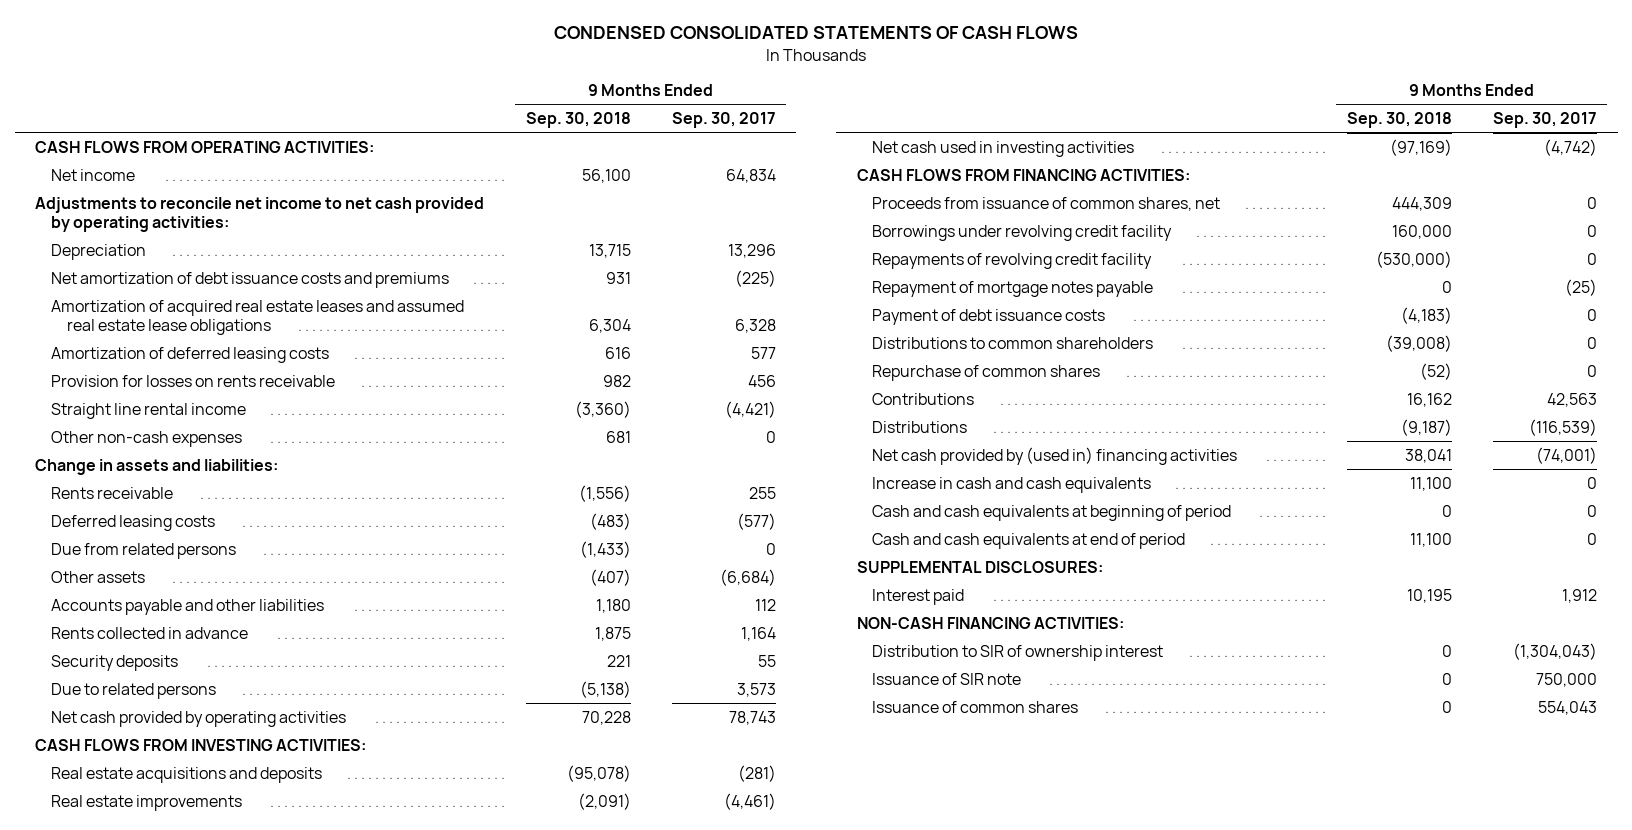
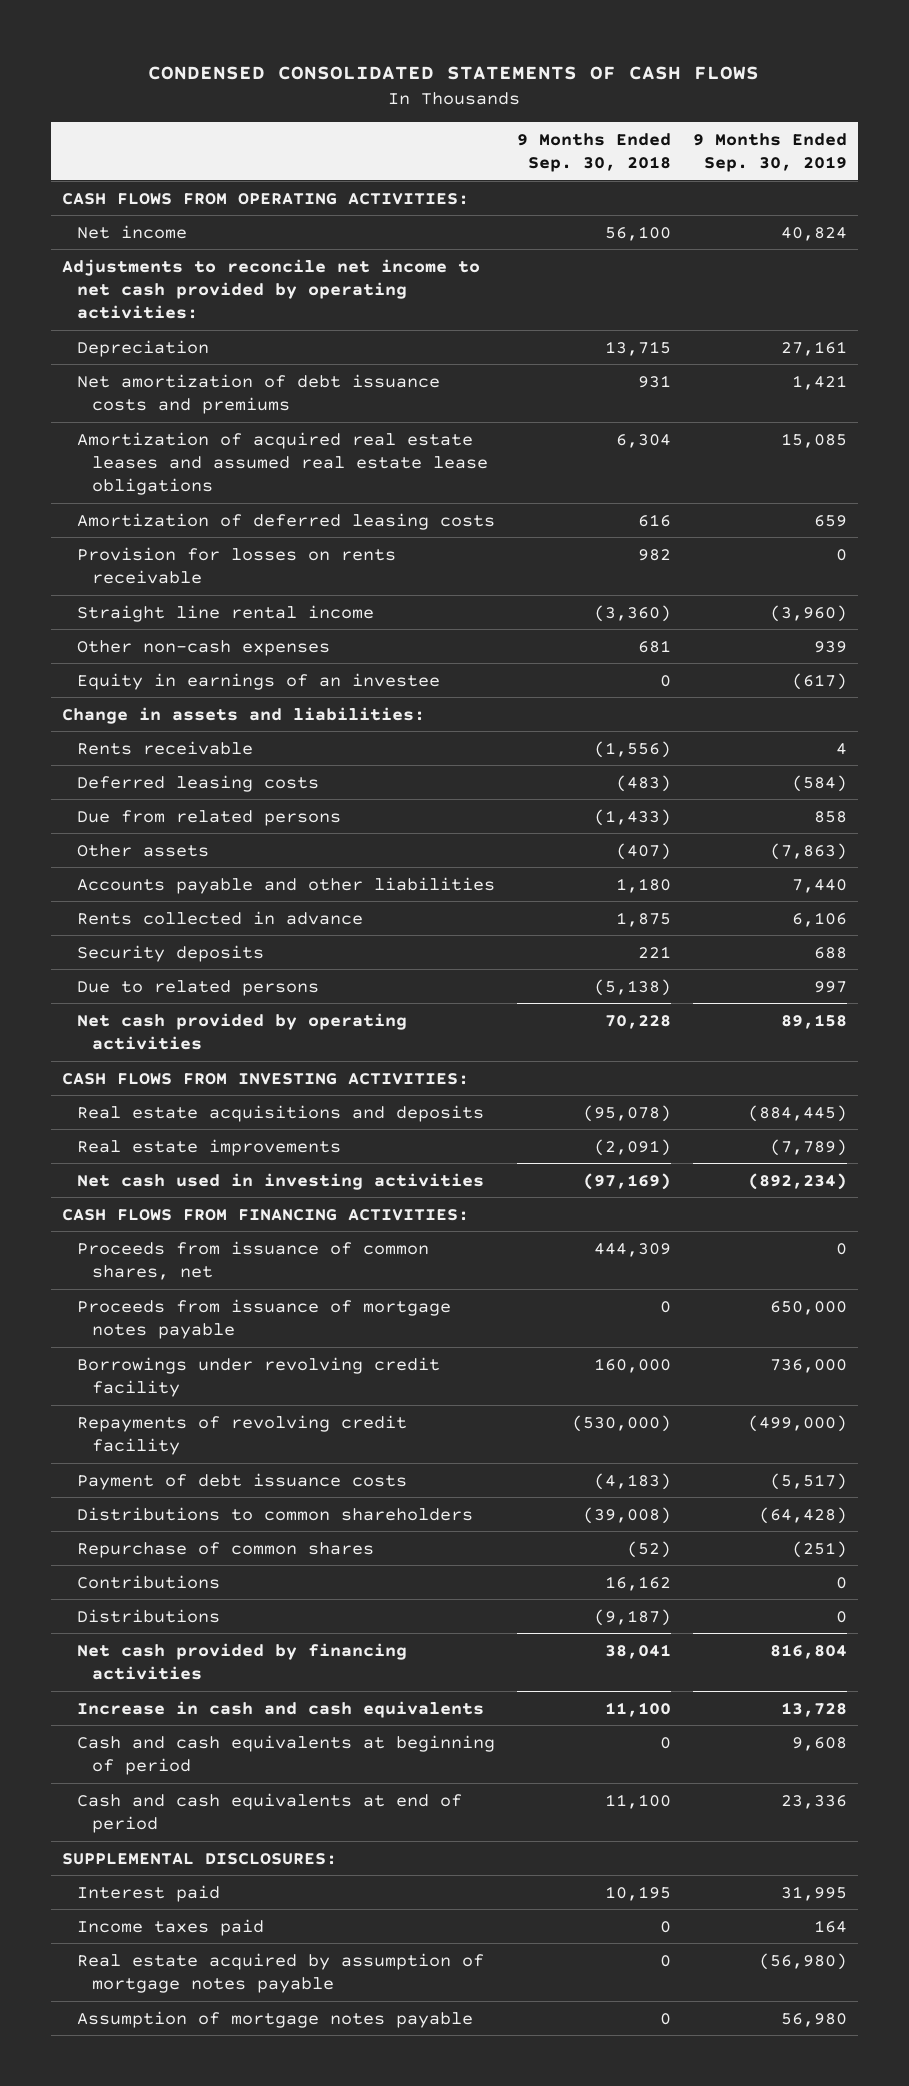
[671,111,776,128] Sep. 30, 2017 -> none
none -> [693,132,848,173] 9 Months Ended Sep. 30, 2019
none -> [76,672,440,690] Equity in earnings of an investee
none -> [76,1298,451,1339] Proceeds from issuance of mortgage notes payable
[872,280,1154,297] Repayment of mortgage notes payable -> none
[872,446,1238,465] Net cash provided by (used in) financing activities -> [76,1642,407,1680] Net cash provided by financing activities
[856,616,1124,629] NON-CASH FINANCING ACTIVITIES: -> none
[872,644,1164,661] Distribution to SIR of ownership interest -> none
[872,672,1022,685] Issuance of SIR note -> none
[872,700,1079,713] Issuance of common shares -> none
none -> [76,1918,264,1936] Income taxes paid
none -> [76,1952,484,1993] Real estate acquired by assumption of mortgage notes payable
none -> [76,2010,473,2028] Assumption of mortgage notes payable

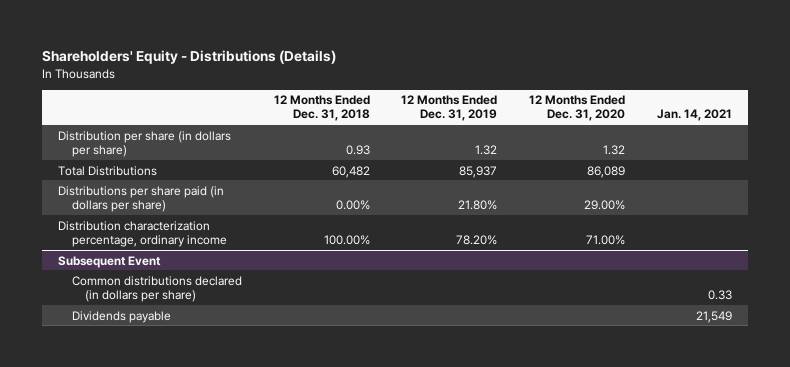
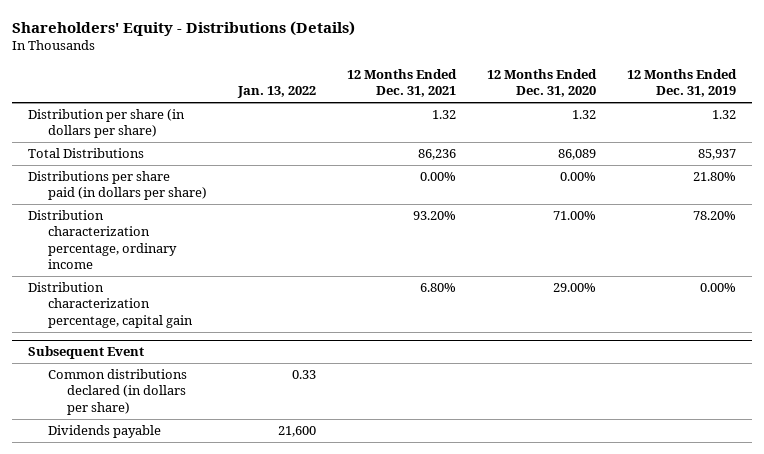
[273,95,370,122] 12 Months Ended Dec. 31, 2018 -> none
[656,109,732,122] Jan. 14, 2021 -> none
none -> [236,86,316,99] Jan. 13, 2022
none -> [347,69,458,98] 12 Months Ended Dec. 31, 2021
[584,199,626,210] 29.00% -> [560,172,597,182] 0.00%
none -> [28,282,193,328] Distribution characterization percentage, capital gain

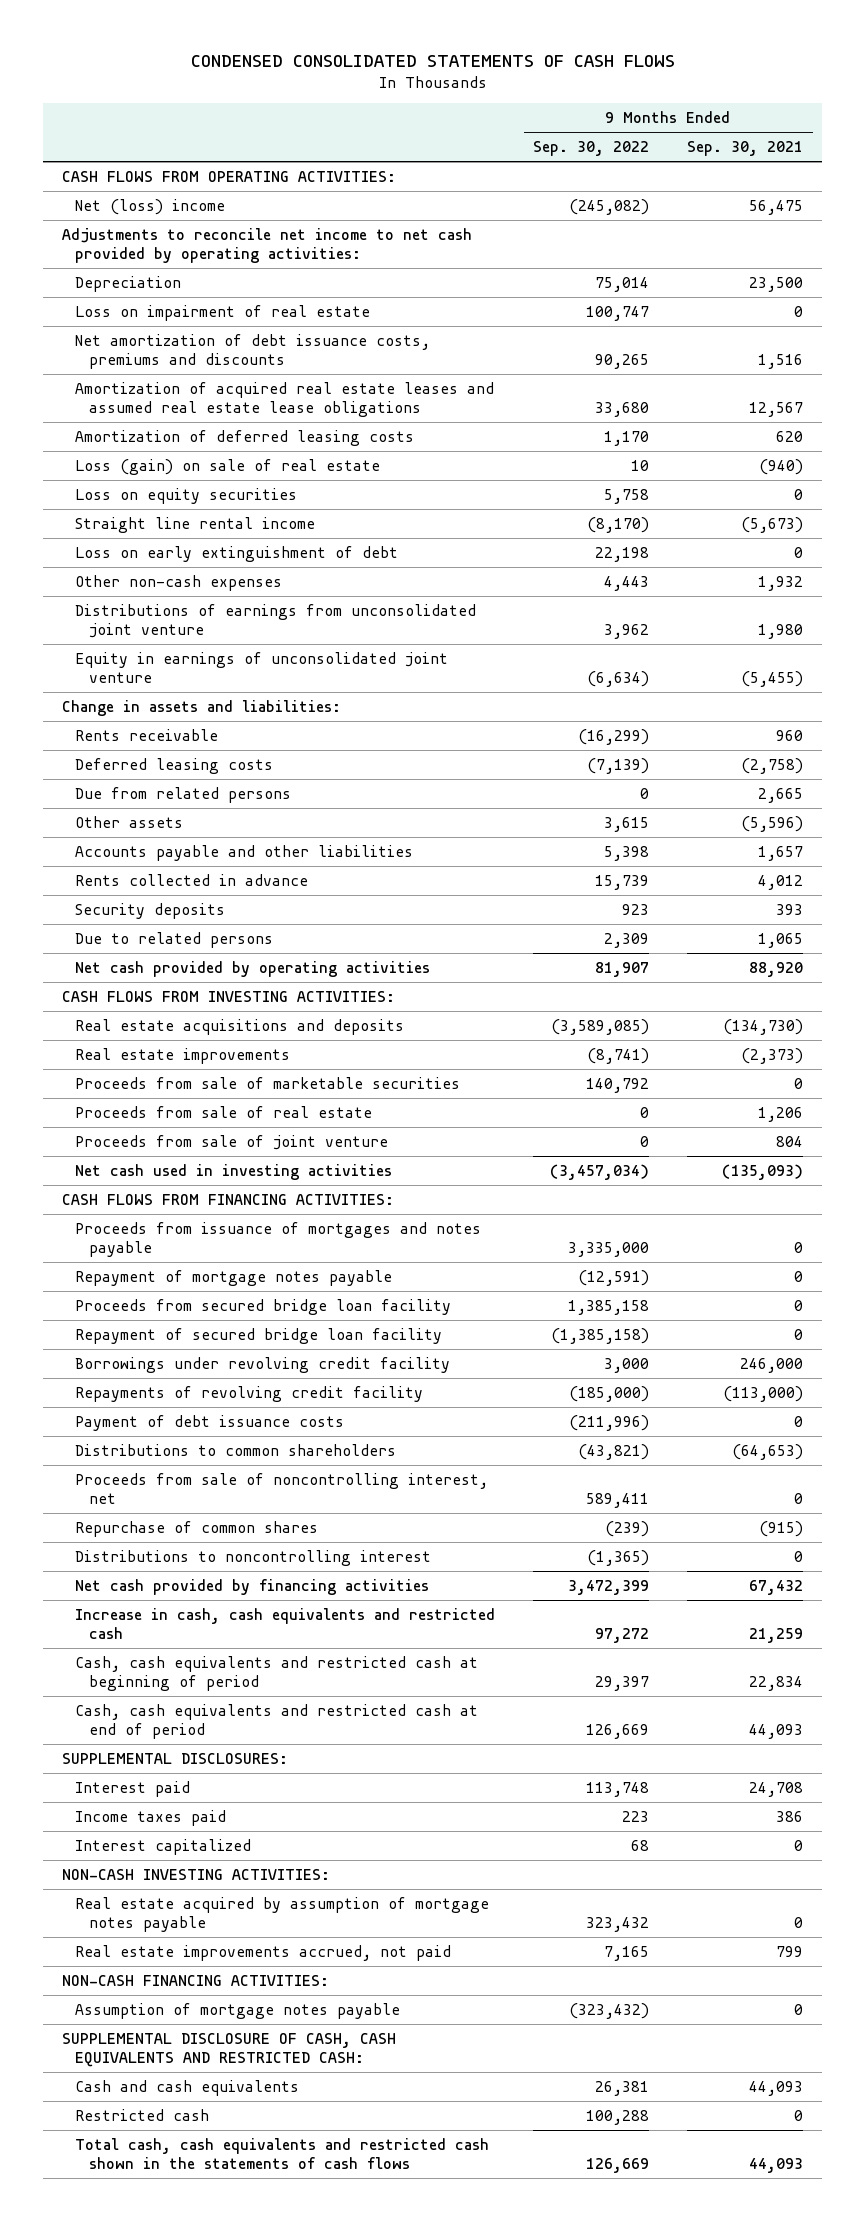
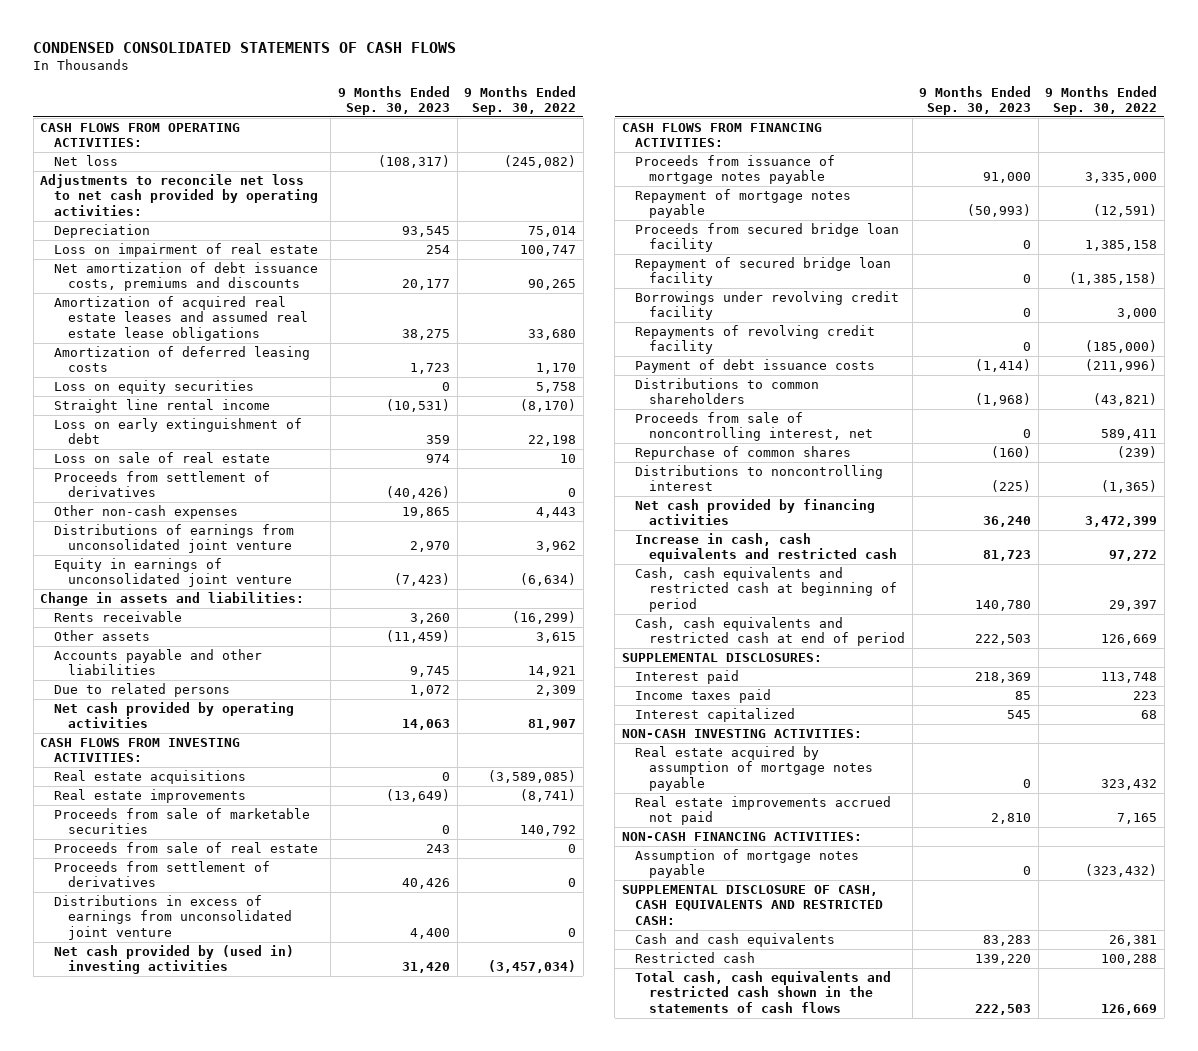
[687,141,804,157] Sep. 30, 2021 -> none
none -> [337,85,450,115] 9 Months Ended Sep. 30, 2023
[75,198,226,215] Net (loss) income -> [54,154,119,166] Net loss
[61,227,472,263] Adjustments to reconcile net income to net cash provided by operating activities: -> [40,173,319,216] Adjustments to reconcile net loss to net cash provided by operating activities:
[75,458,381,475] Loss (gain) on sale of real estate -> none
none -> [54,451,271,463] Loss on sale of real estate
none -> [54,470,271,498] Proceeds from settlement of derivatives
[75,757,274,774] Deferred leasing costs -> none
[75,786,292,803] Due from related persons -> none
[75,873,309,886] Rents collected in advance -> none
[75,902,226,919] Security deposits -> none
[604,845,650,861] 5,398 -> [528,666,577,678] 14,921
[75,1018,405,1035] Real estate acquisitions and deposits -> [54,769,247,784] Real estate acquisitions
[75,1134,389,1150] Proceeds from sale of joint venture -> none
none -> [54,860,271,888] Proceeds from settlement of derivatives
none -> [54,894,292,940] Distributions in excess of earnings from unconsolidated joint venture
[75,1163,393,1180] Net cash used in investing activities -> [54,944,295,975] Net cash provided by (used in) investing activities
[75,1221,482,1257] Proceeds from issuance of mortgages and notes payable -> [635,154,836,185] Proceeds from issuance of mortgage notes payable
[75,1944,452,1961] Real estate improvements accrued, not paid -> [635,795,892,826] Real estate improvements accrued not paid

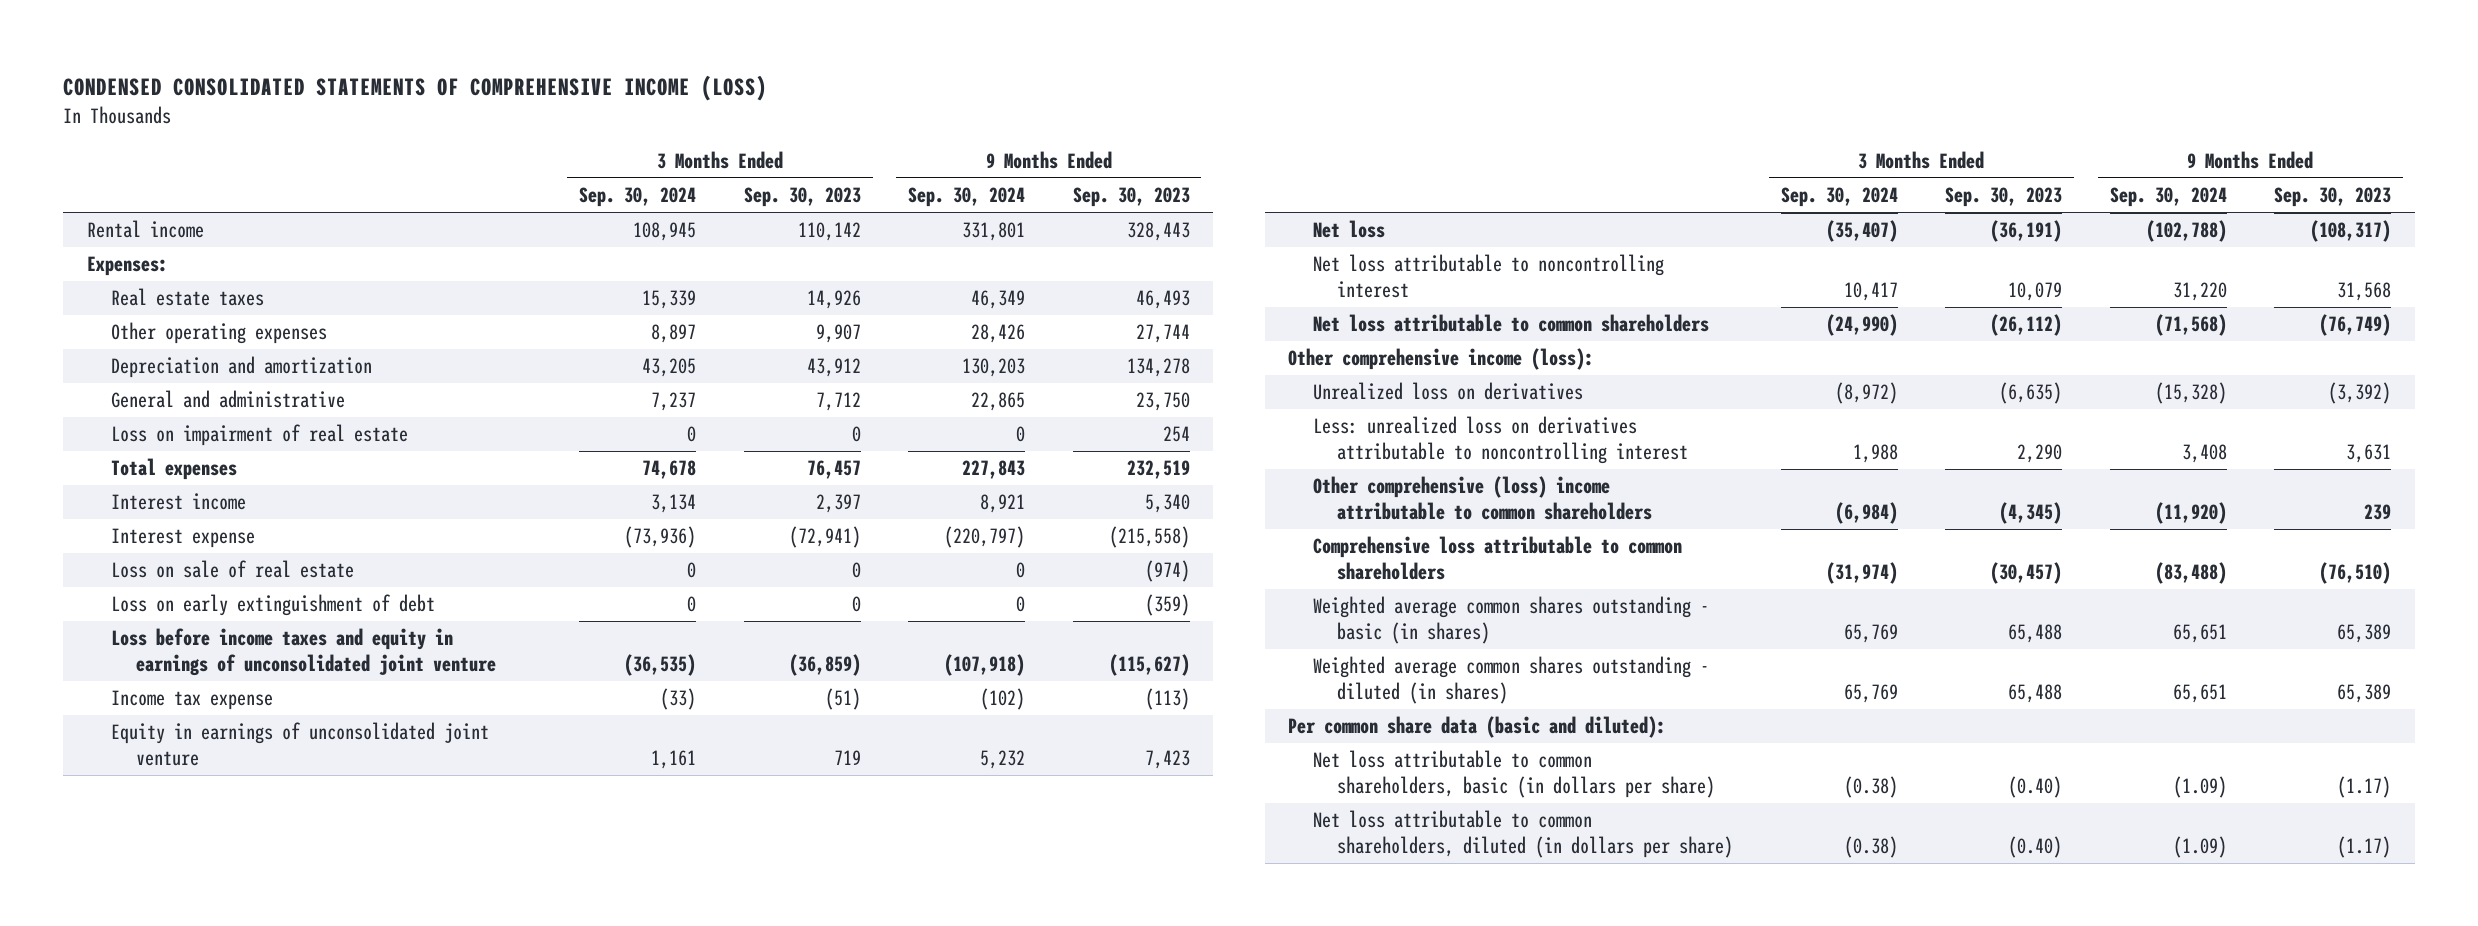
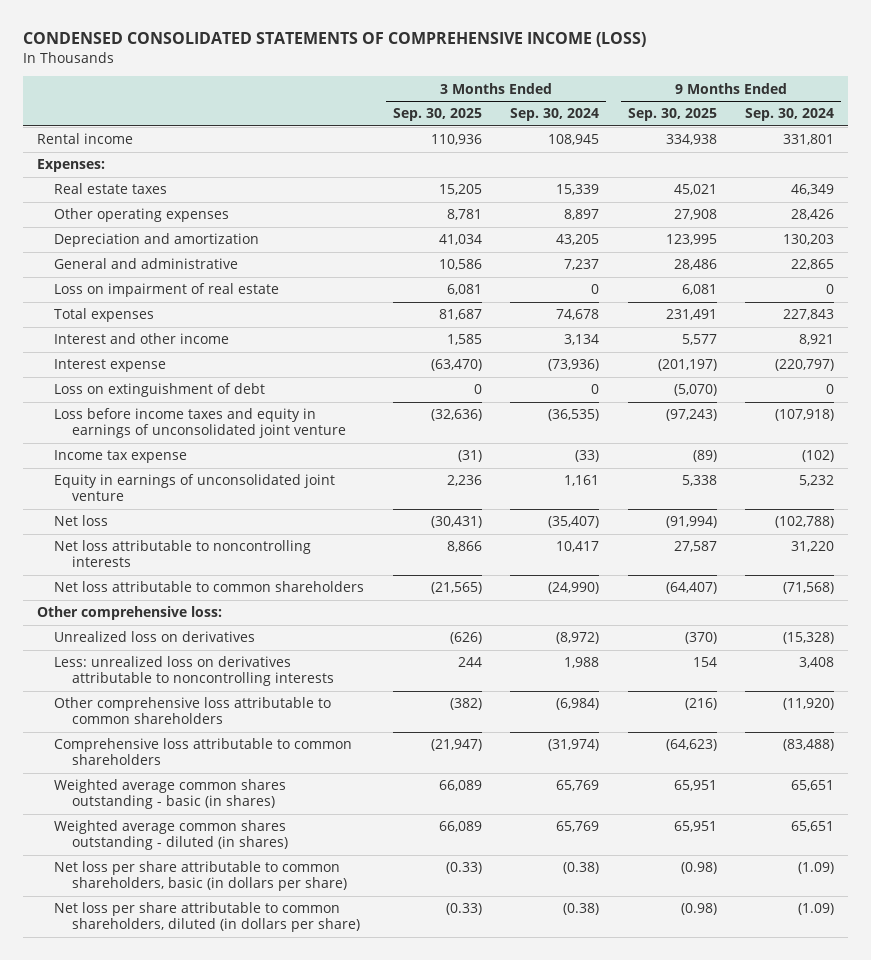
[743,187,861,208] Sep. 30, 2023 -> none
[1072,187,1190,208] Sep. 30, 2023 -> none
none -> [392,108,482,122] Sep. 30, 2025
none -> [627,108,717,122] Sep. 30, 2025
[111,493,247,511] Interest income -> [54,333,230,345] Interest and other income
[111,560,355,579] Loss on sale of real estate -> none
[111,594,436,617] Loss on early extinguishment of debt -> [54,383,266,398] Loss on extinguishment of debt
[1312,254,1664,298] Net loss attributable to noncontrolling interest -> [54,540,312,568] Net loss attributable to noncontrolling interests
[1288,348,1595,371] Other comprehensive income (loss): -> [36,606,222,621] Other comprehensive loss:
[1312,416,1689,464] Less: unrealized loss on derivatives attributable to noncontrolling interest -> [54,656,334,687] Less: unrealized loss on derivatives attributable to noncontrolling interests
[1312,476,1653,520] Other comprehensive (loss) income attributable to common shareholders -> [54,697,332,725] Other comprehensive loss attributable to common shareholders
[1288,716,1667,739] Per common share data (basic and diluted): -> none
[1312,750,1716,798] Net loss attributable to common shareholders, basic (in dollars per share) -> [54,861,347,892] Net loss per share attributable to common shareholders, basic (in dollars per share)
[1312,810,1734,858] Net loss attributable to common shareholders, diluted (in dollars per share) -> [54,902,360,933] Net loss per share attributable to common shareholders, diluted (in dollars per share)

